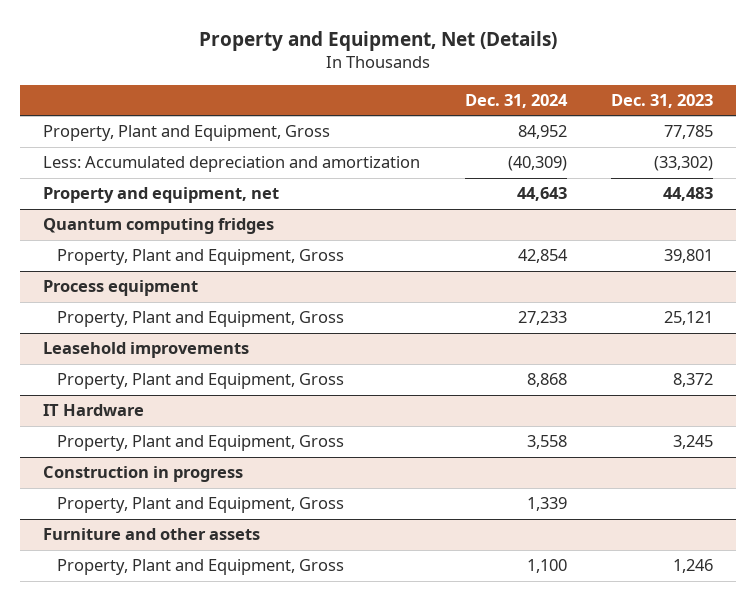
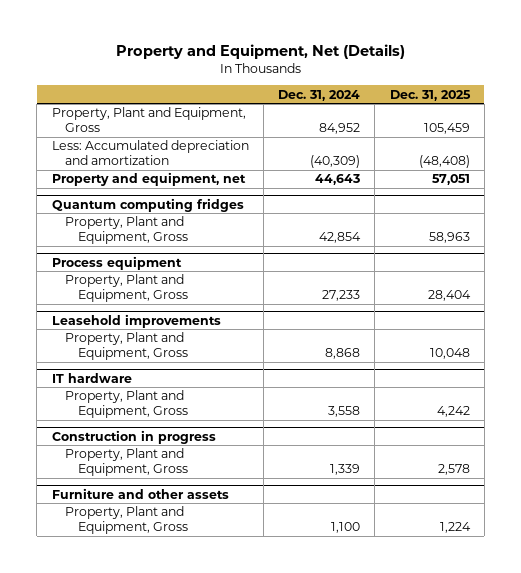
[611,93,714,108] Dec. 31, 2023 -> none
none -> [389,89,471,101] Dec. 31, 2025
[42,404,144,417] IT Hardware -> [51,372,132,383] IT hardware

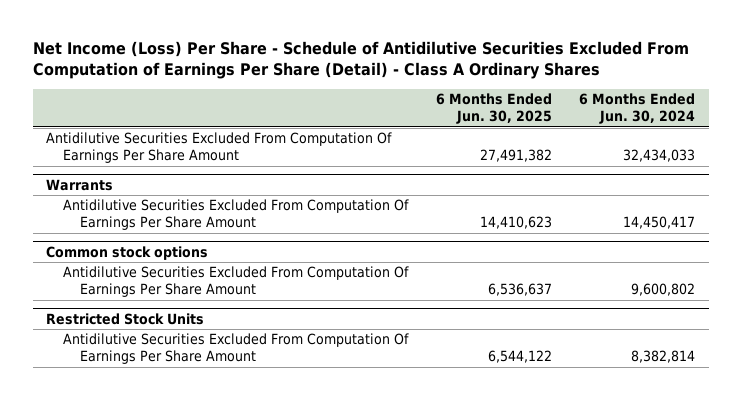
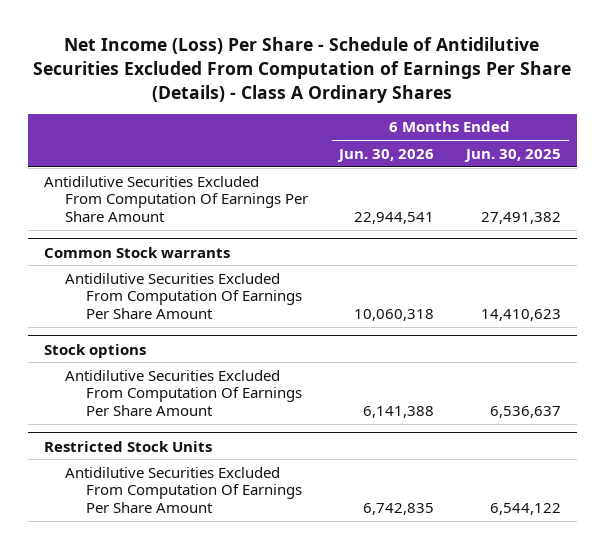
[32,40,689,80] Net Income (Loss) Per Share - Schedule of Antidilutive Securities Excluded From Computation of Earnings Per Share (Detail) - Class A Ordinary Shares -> [33,37,572,103] Net Income (Loss) Per Share - Schedule of Antidilutive Securities Excluded From Computation of Earnings Per Share (Details) - Class A Ordinary Shares
[579,93,696,125] 6 Months Ended Jun. 30, 2024 -> none
none -> [337,148,435,162] Jun. 30, 2026
[46,178,114,191] Warrants -> [43,246,230,258] Common Stock warrants
[46,245,209,260] Common stock options -> [43,343,146,358] Stock options

